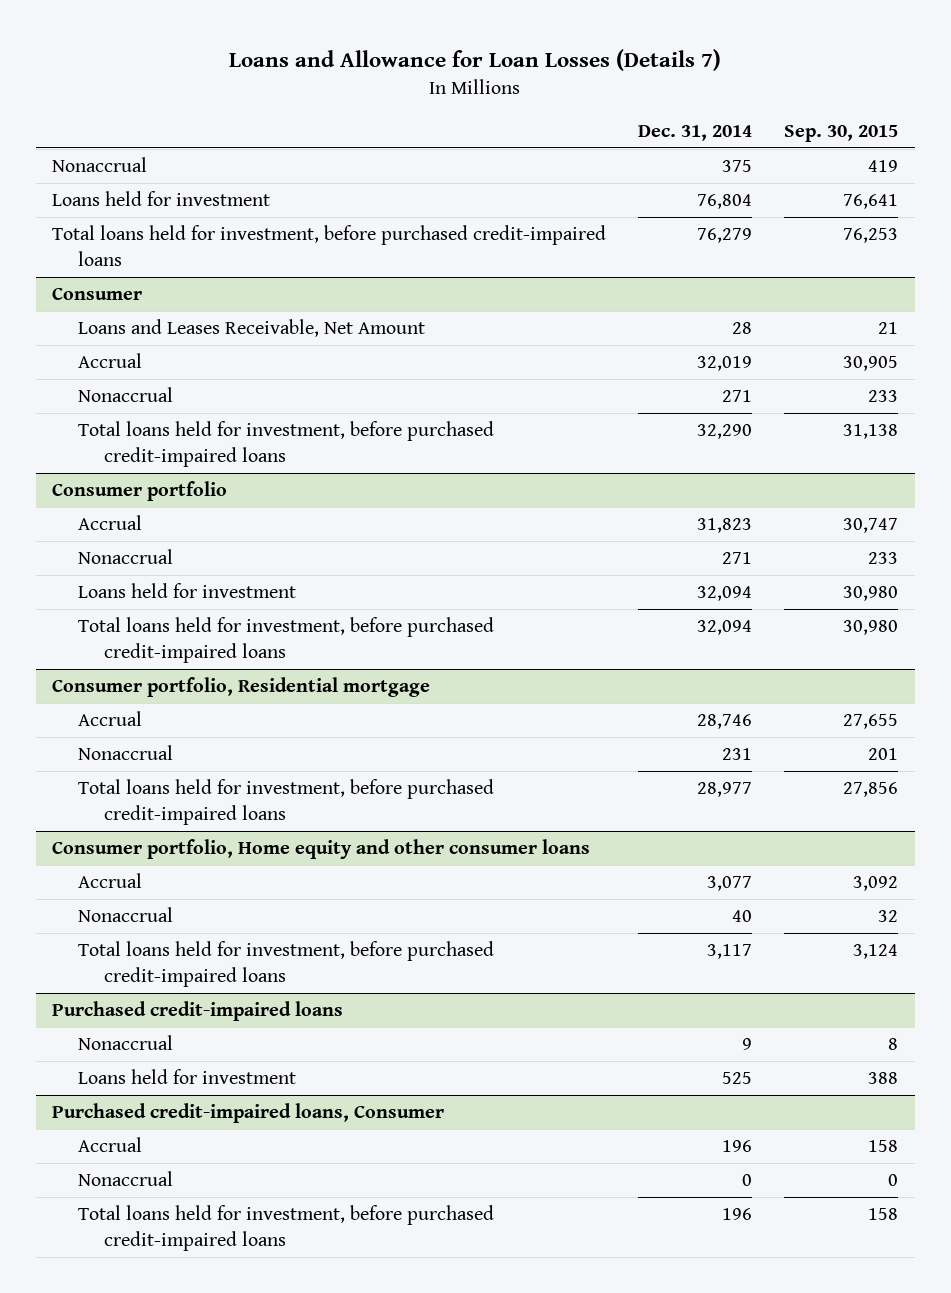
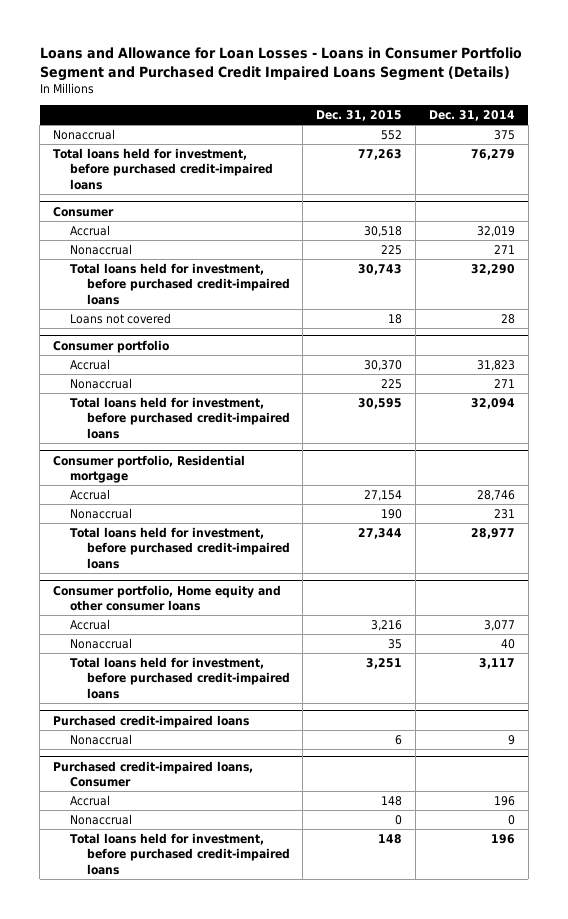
[229,48,722,71] Loans and Allowance for Loan Losses (Details 7) -> [39,47,522,81] Loans and Allowance for Loan Losses - Loans in Consumer Portfolio Segment and Purchased Credit Impaired Loans Segment (Details)
[784,125,899,143] Sep. 30, 2015 -> none
none -> [316,110,403,122] Dec. 31, 2015
[52,191,271,207] Loans held for investment -> none
[78,319,426,338] Loans and Leases Receivable, Net Amount -> none
none -> [69,313,171,325] Loans not covered
[78,583,297,599] Loans held for investment -> none
[78,1069,297,1085] Loans held for investment -> none

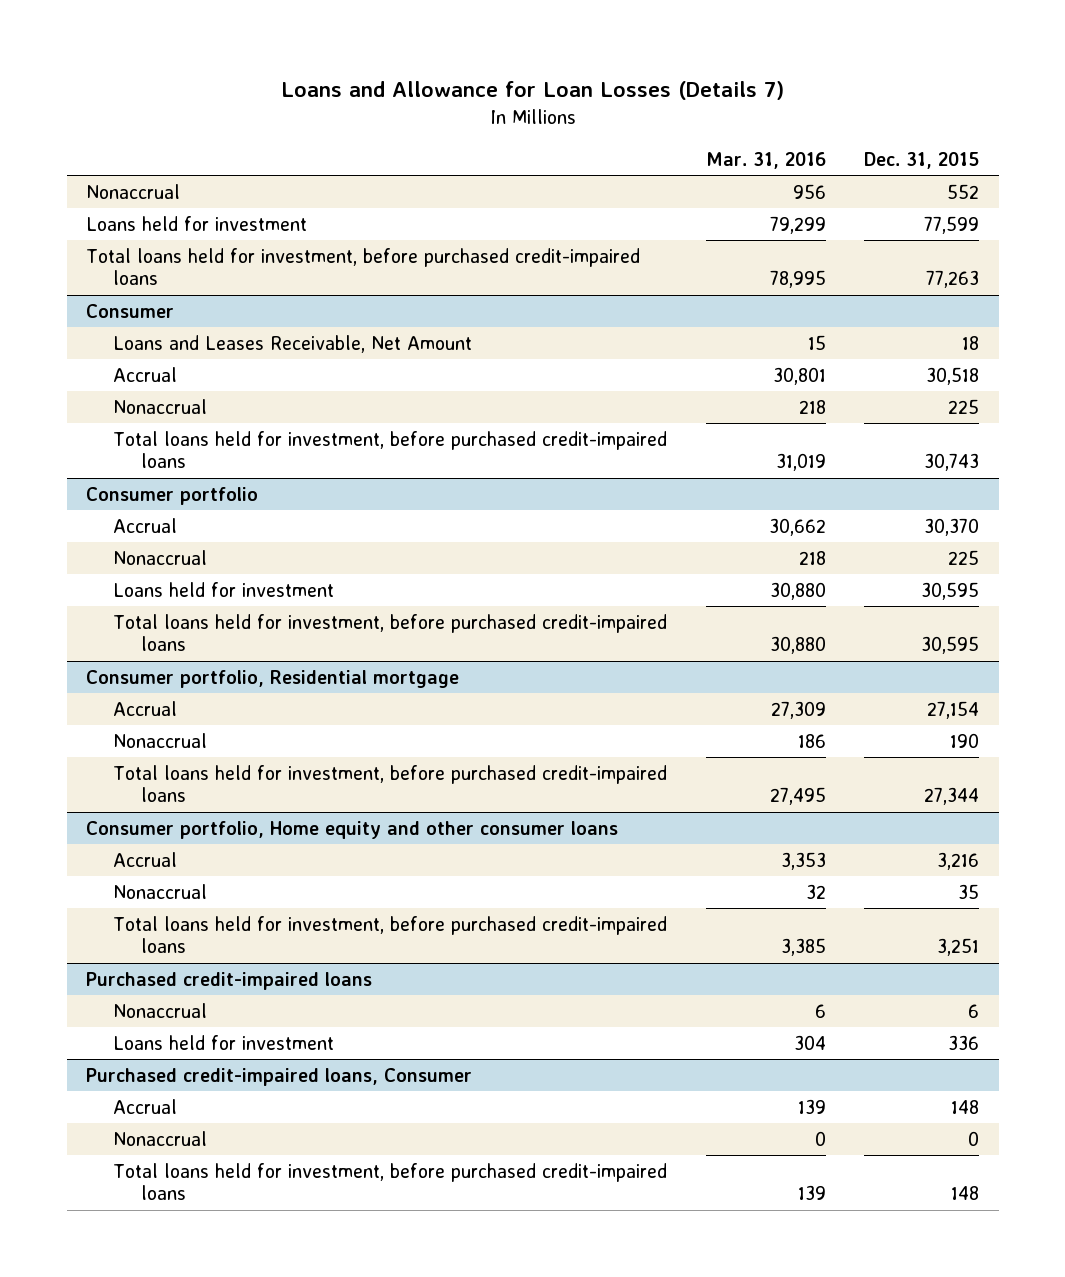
[39,47,522,81] Loans and Allowance for Loan Losses - Loans in Consumer Portfolio Segment and Purchased Credit Impaired Loans Segment (Details) -> [280,81,784,101] Loans and Allowance for Loan Losses (Details 7)
[429,110,516,122] Dec. 31, 2014 -> none
none -> [705,152,826,170] Mar. 31, 2016
none -> [85,215,307,231] Loans held for investment
none -> [113,334,473,353] Loans and Leases Receivable, Net Amount
[69,313,171,325] Loans not covered -> none
none -> [113,581,335,597] Loans held for investment
none -> [113,1034,335,1050] Loans held for investment

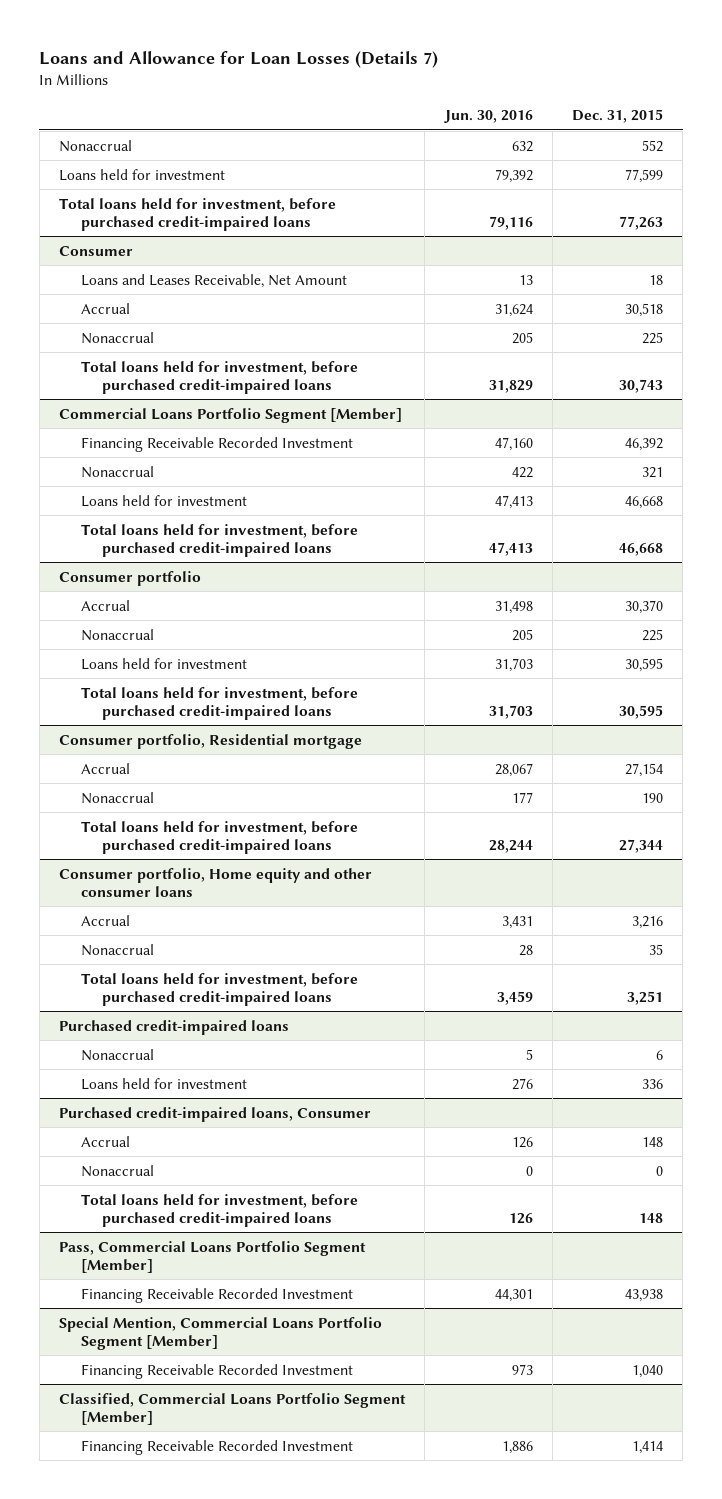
[705,152,826,170] Mar. 31, 2016 -> none
none -> [443,110,533,124] Jun. 30, 2016
none -> [59,407,403,423] Commercial Loans Portfolio Segment [Member]
none -> [80,436,353,452] Financing Receivable Recorded Investment
none -> [80,465,154,478] Nonaccrual
none -> [80,494,247,507] Loans held for investment
none -> [80,523,358,557] Total loans held for investment, before purchased credit-impaired loans
none -> [59,1240,367,1273] Pass, Commercial Loans Portfolio Segment [Member]
none -> [80,1287,353,1303] Financing Receivable Recorded Investment
none -> [59,1316,383,1350] Special Mention, Commercial Loans Portfolio Segment [Member]
none -> [80,1363,353,1379] Financing Receivable Recorded Investment
none -> [59,1392,407,1425] Classified, Commercial Loans Portfolio Segment [Member]
none -> [80,1439,353,1455] Financing Receivable Recorded Investment

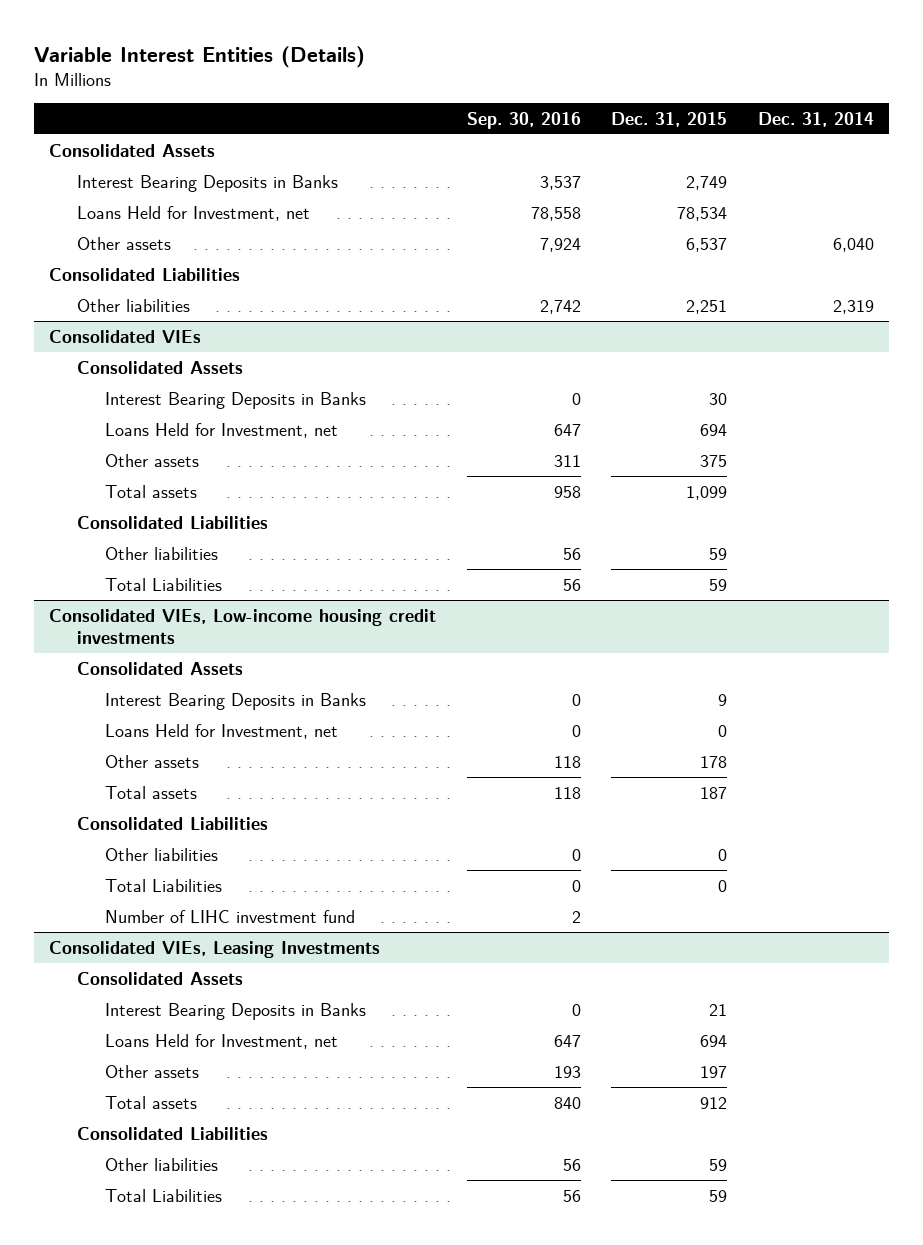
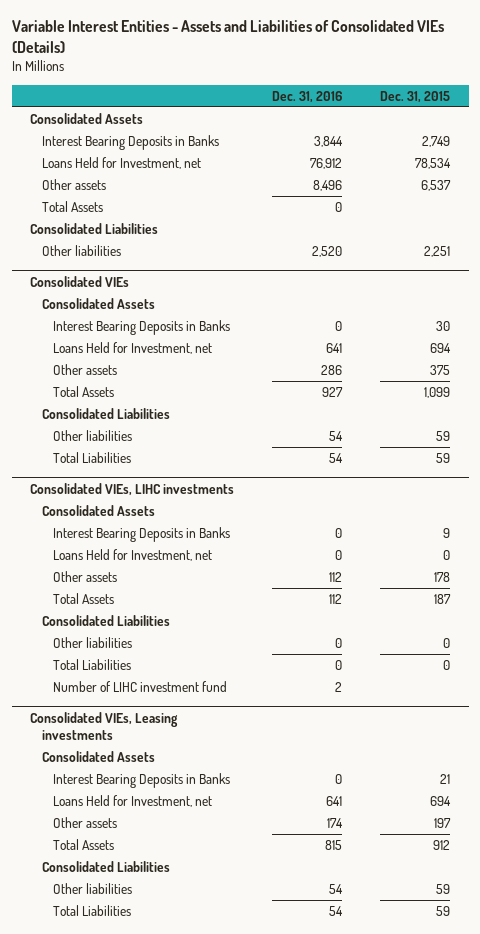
[33,45,365,68] Variable Interest Entities (Details) -> [11,20,444,54] Variable Interest Entities - Assets and Liabilities of Consolidated VIEs (Details)
[466,111,581,129] Sep. 30, 2016 -> none
[757,111,874,127] Dec. 31, 2014 -> none
none -> [272,90,343,103] Dec. 31, 2016
none -> [41,200,103,212] Total Assets
[105,484,198,498] Total assets -> [53,385,115,397] Total Assets
[49,608,437,645] Consolidated VIEs, Low-income housing credit investments -> none
none -> [30,482,235,496] Consolidated VIEs, LIHC investments
[105,785,198,799] Total assets -> [53,592,115,604] Total Assets
[49,940,381,958] Consolidated VIEs, Leasing Investments -> [30,711,179,741] Consolidated VIEs, Leasing investments
[105,1095,198,1109] Total assets -> [53,838,115,850] Total Assets

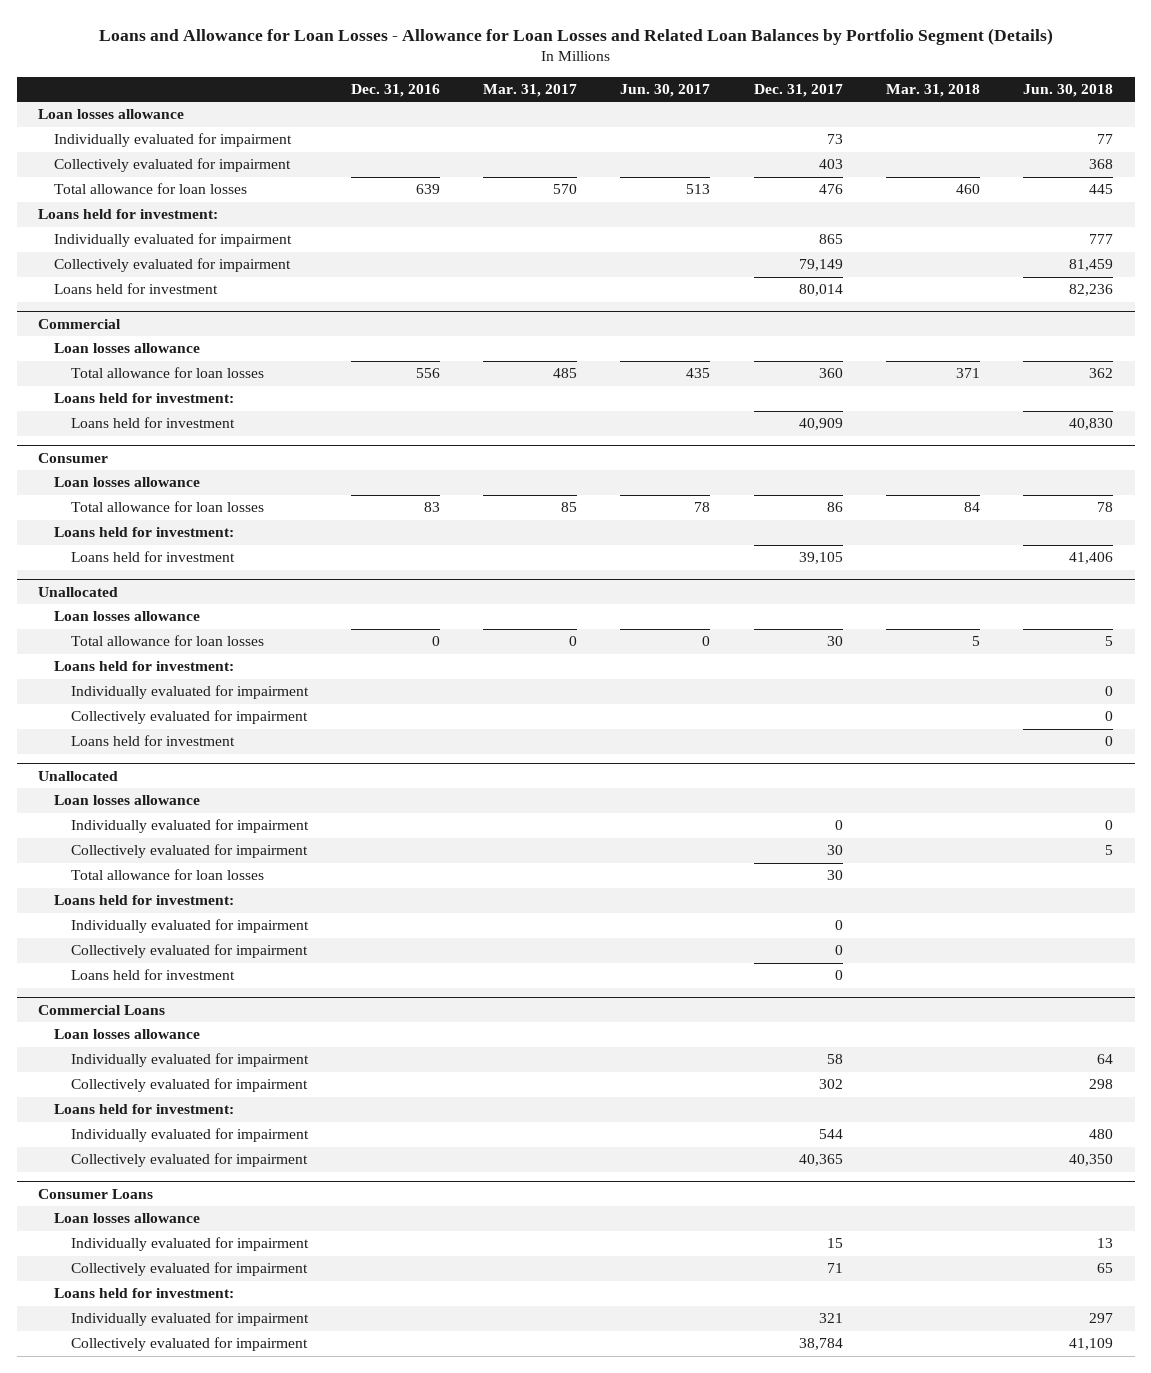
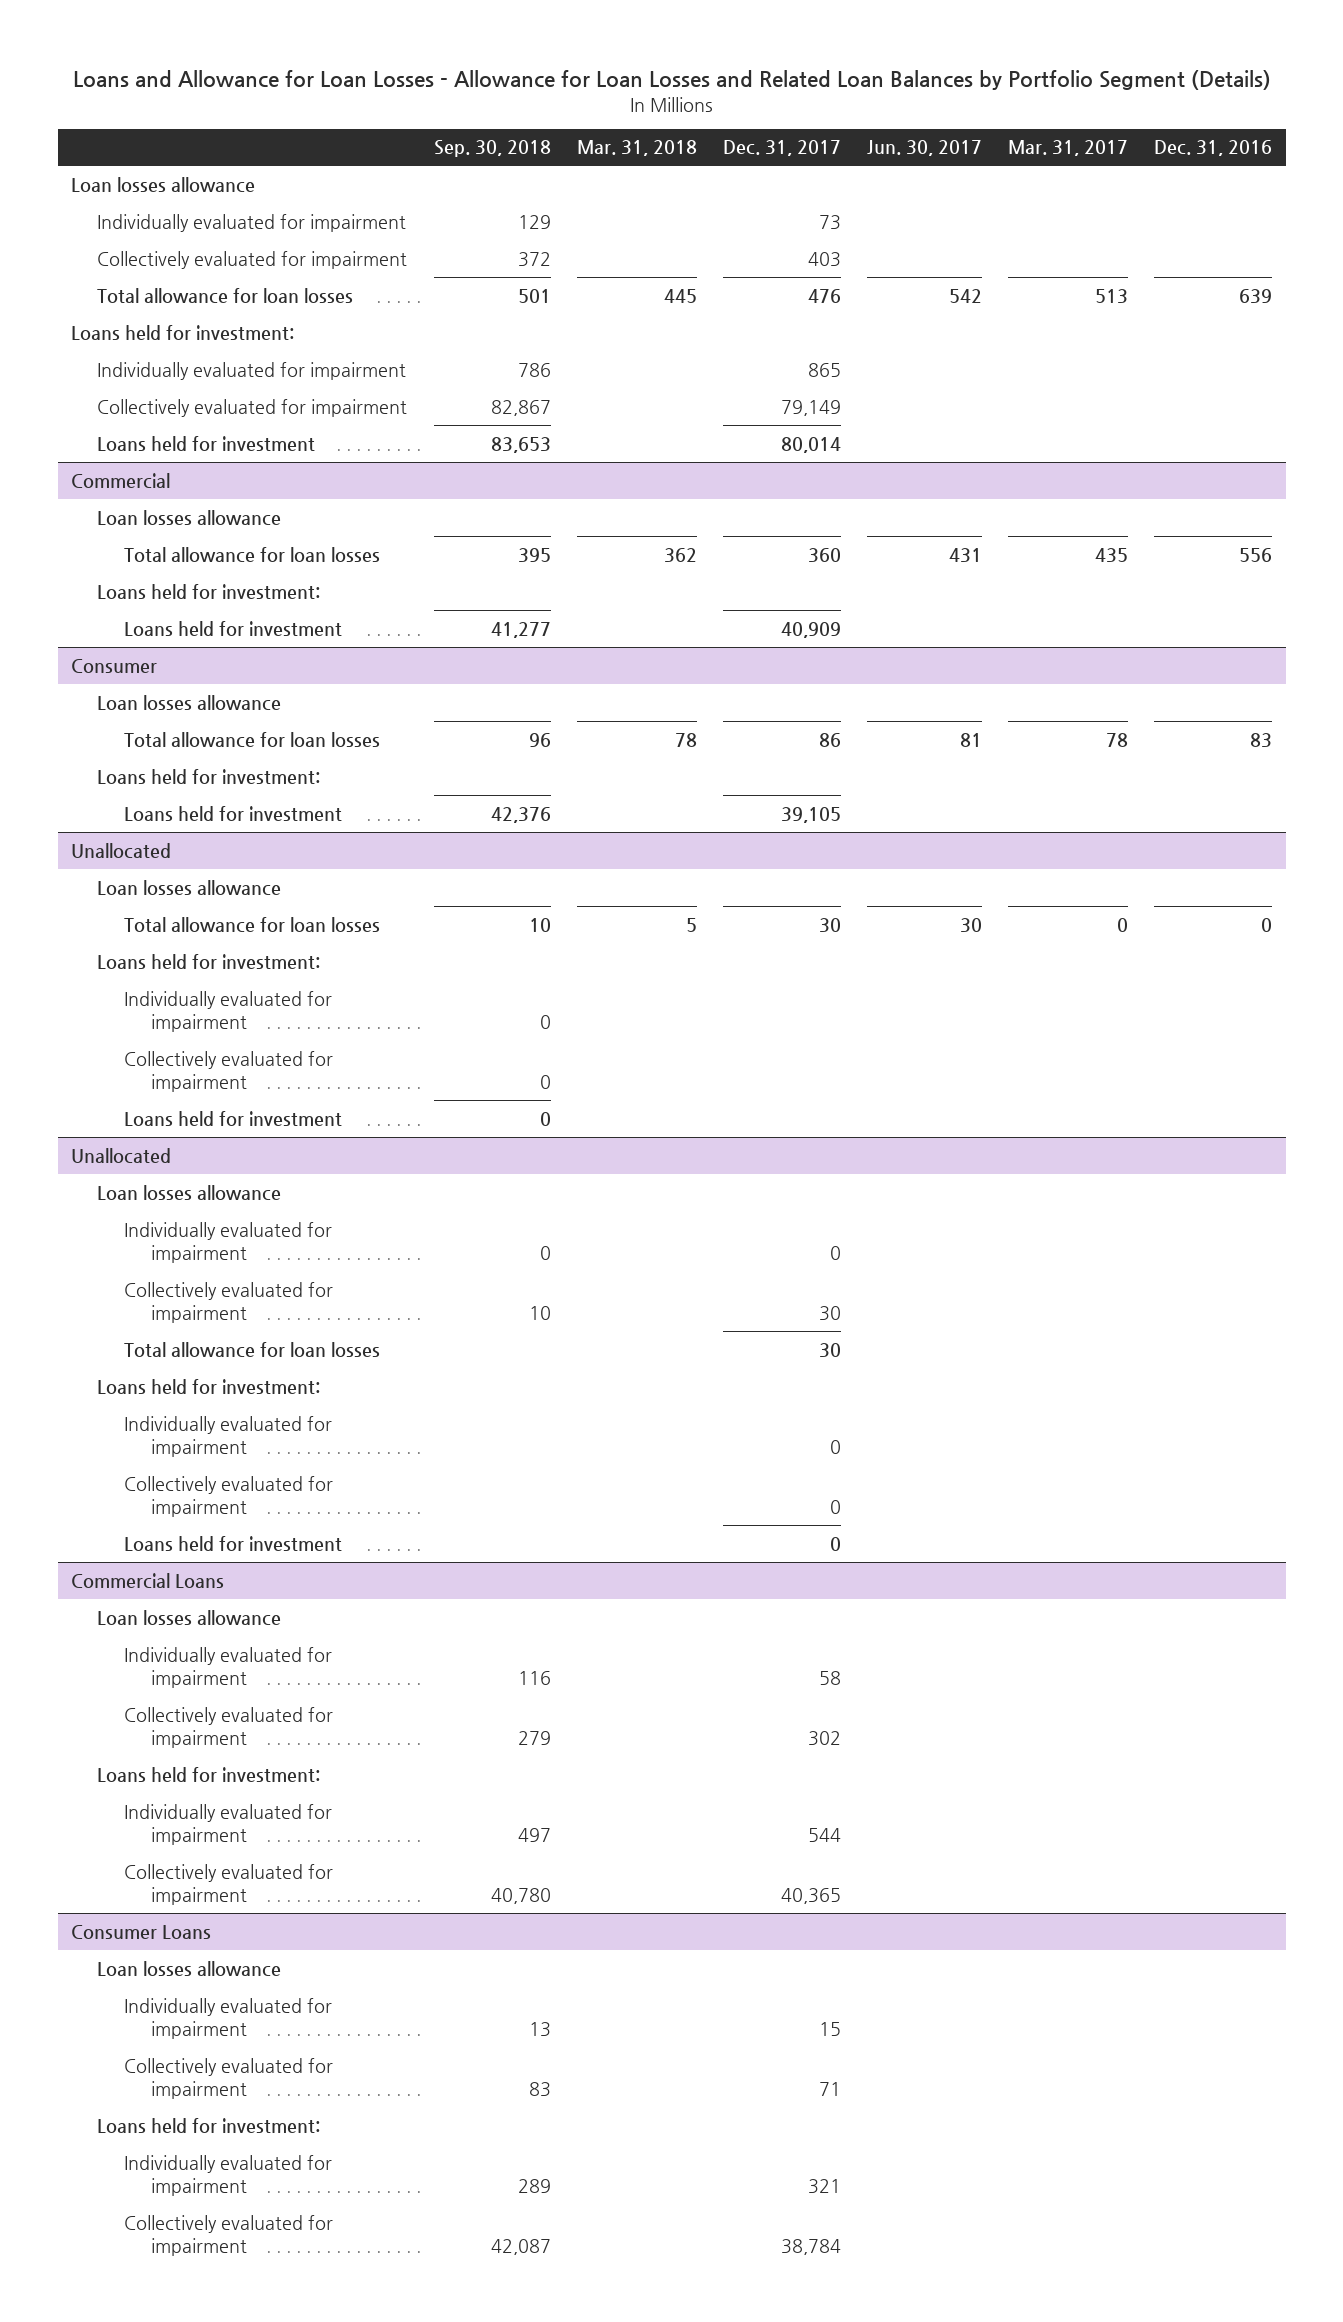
[1023,84,1114,98] Jun. 30, 2018 -> none
none -> [433,140,551,158] Sep. 30, 2018
[553,184,578,195] 570 -> [1095,288,1129,303] 513
[686,184,711,195] 513 -> [949,288,983,303] 542
[955,184,980,195] 460 -> [663,288,697,303] 445
[553,368,578,379] 485 -> [1095,547,1129,562] 435
[686,368,711,379] 435 -> [949,547,983,562] 431
[955,368,980,379] 371 -> [663,547,697,562] 362
[561,502,578,513] 85 -> [1106,732,1129,747] 78
[694,502,711,513] 78 -> [960,732,983,747] 81
[963,502,980,513] 84 -> [674,732,697,747] 78
[702,636,711,647] 0 -> [960,917,983,932] 30

